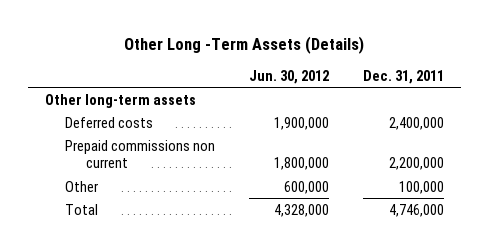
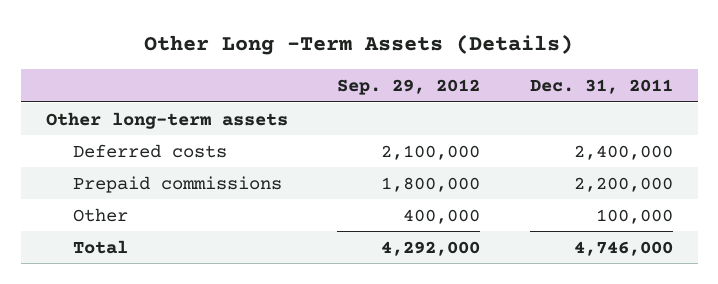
[249,69,330,84] Jun. 30, 2012 -> none
none -> [337,78,481,95] Sep. 29, 2012
[65,139,216,169] Prepaid commissions non current -> [73,175,283,193] Prepaid commissions

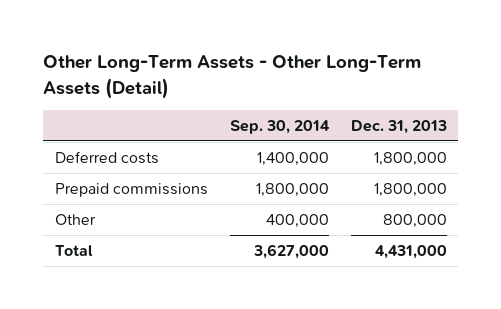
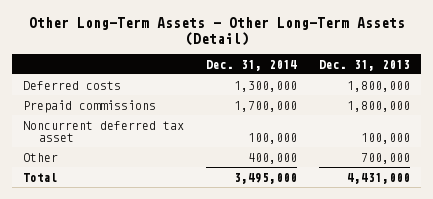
[229,119,330,134] Sep. 30, 2014 -> none
none -> [206,59,298,71] Dec. 31, 2014
none -> [23,120,185,142] Noncurrent deferred tax asset
[382,214,447,229] 800,000 -> [361,152,411,164] 700,000

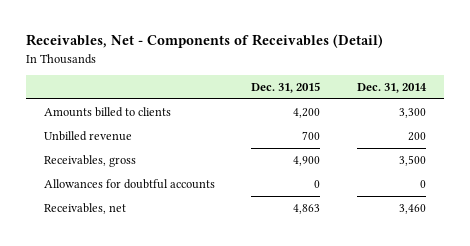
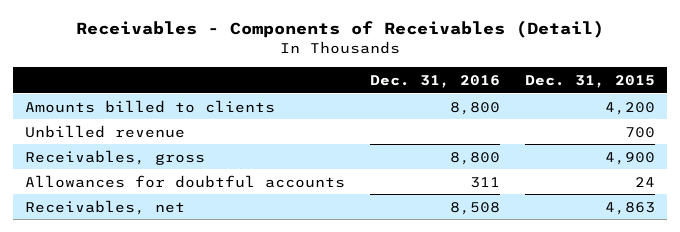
[25,34,383,49] Receivables, Net - Components of Receivables (Detail) -> [75,20,604,39] Receivables - Components of Receivables (Detail)
[357,83,428,94] Dec. 31, 2014 -> none
none -> [369,74,500,88] Dec. 31, 2016
[314,179,321,188] 0 -> [634,176,655,187] 24

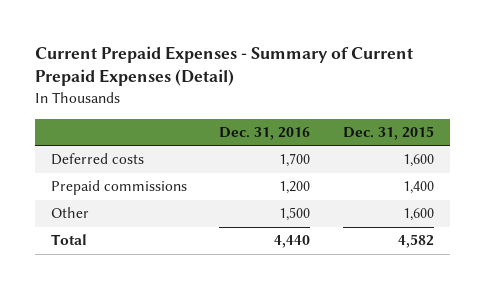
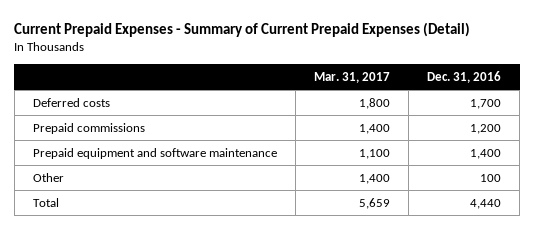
[342,125,434,140] Dec. 31, 2015 -> none
none -> [313,71,390,83] Mar. 31, 2017
none -> [32,147,277,159] Prepaid equipment and software maintenance
[279,207,311,222] 1,500 -> [479,173,501,182] 100

